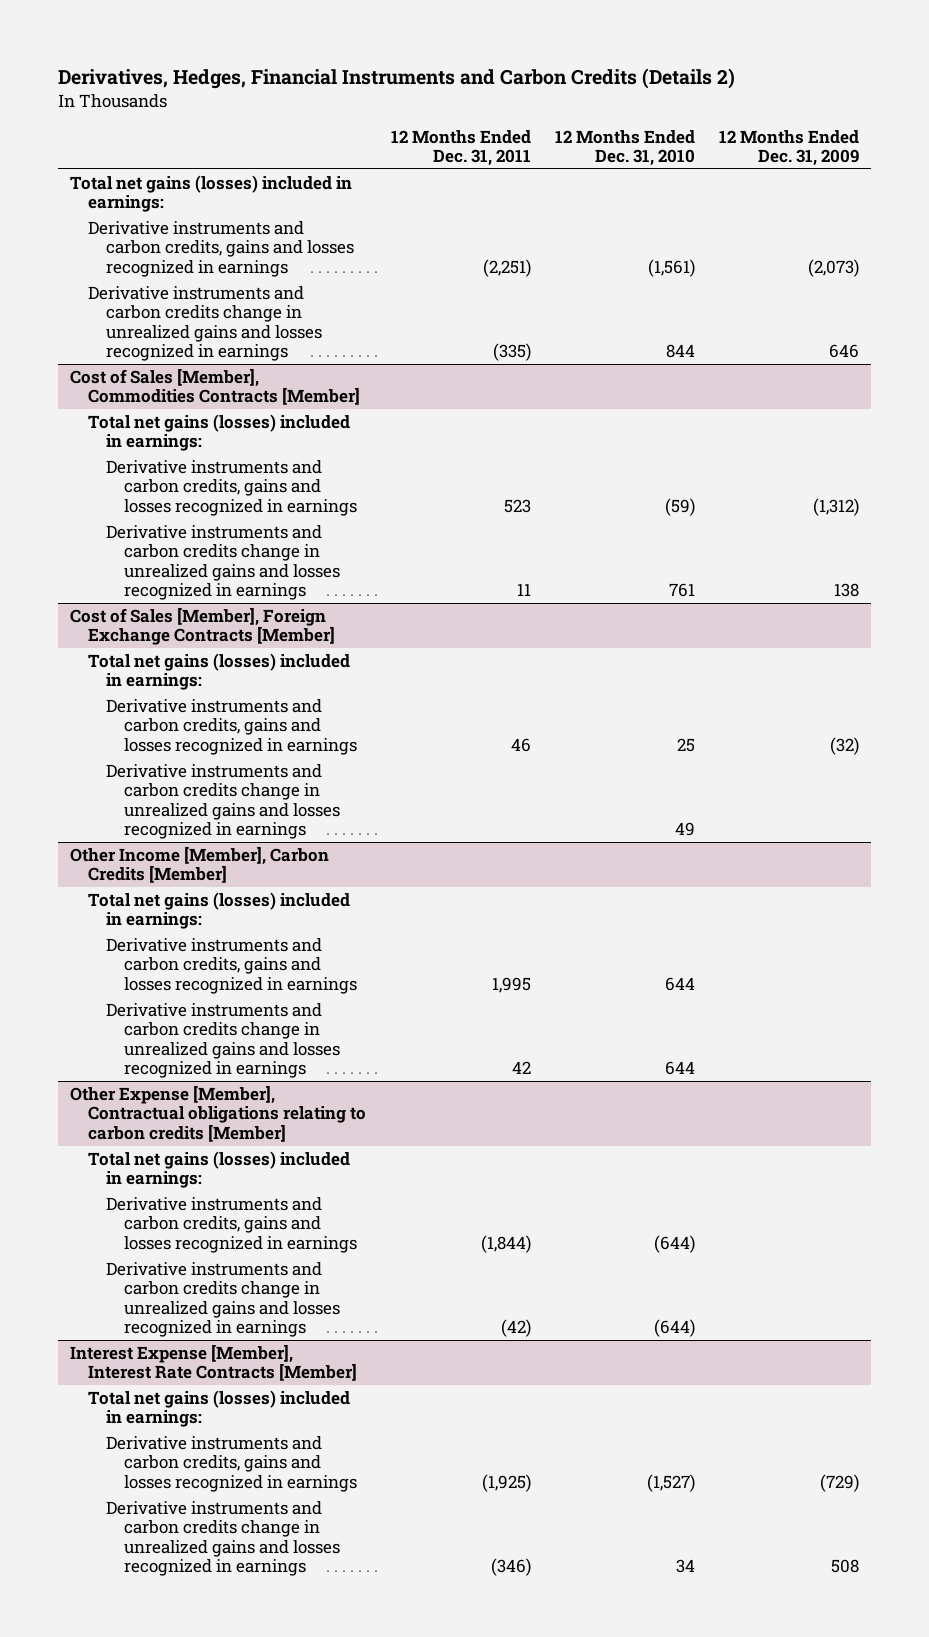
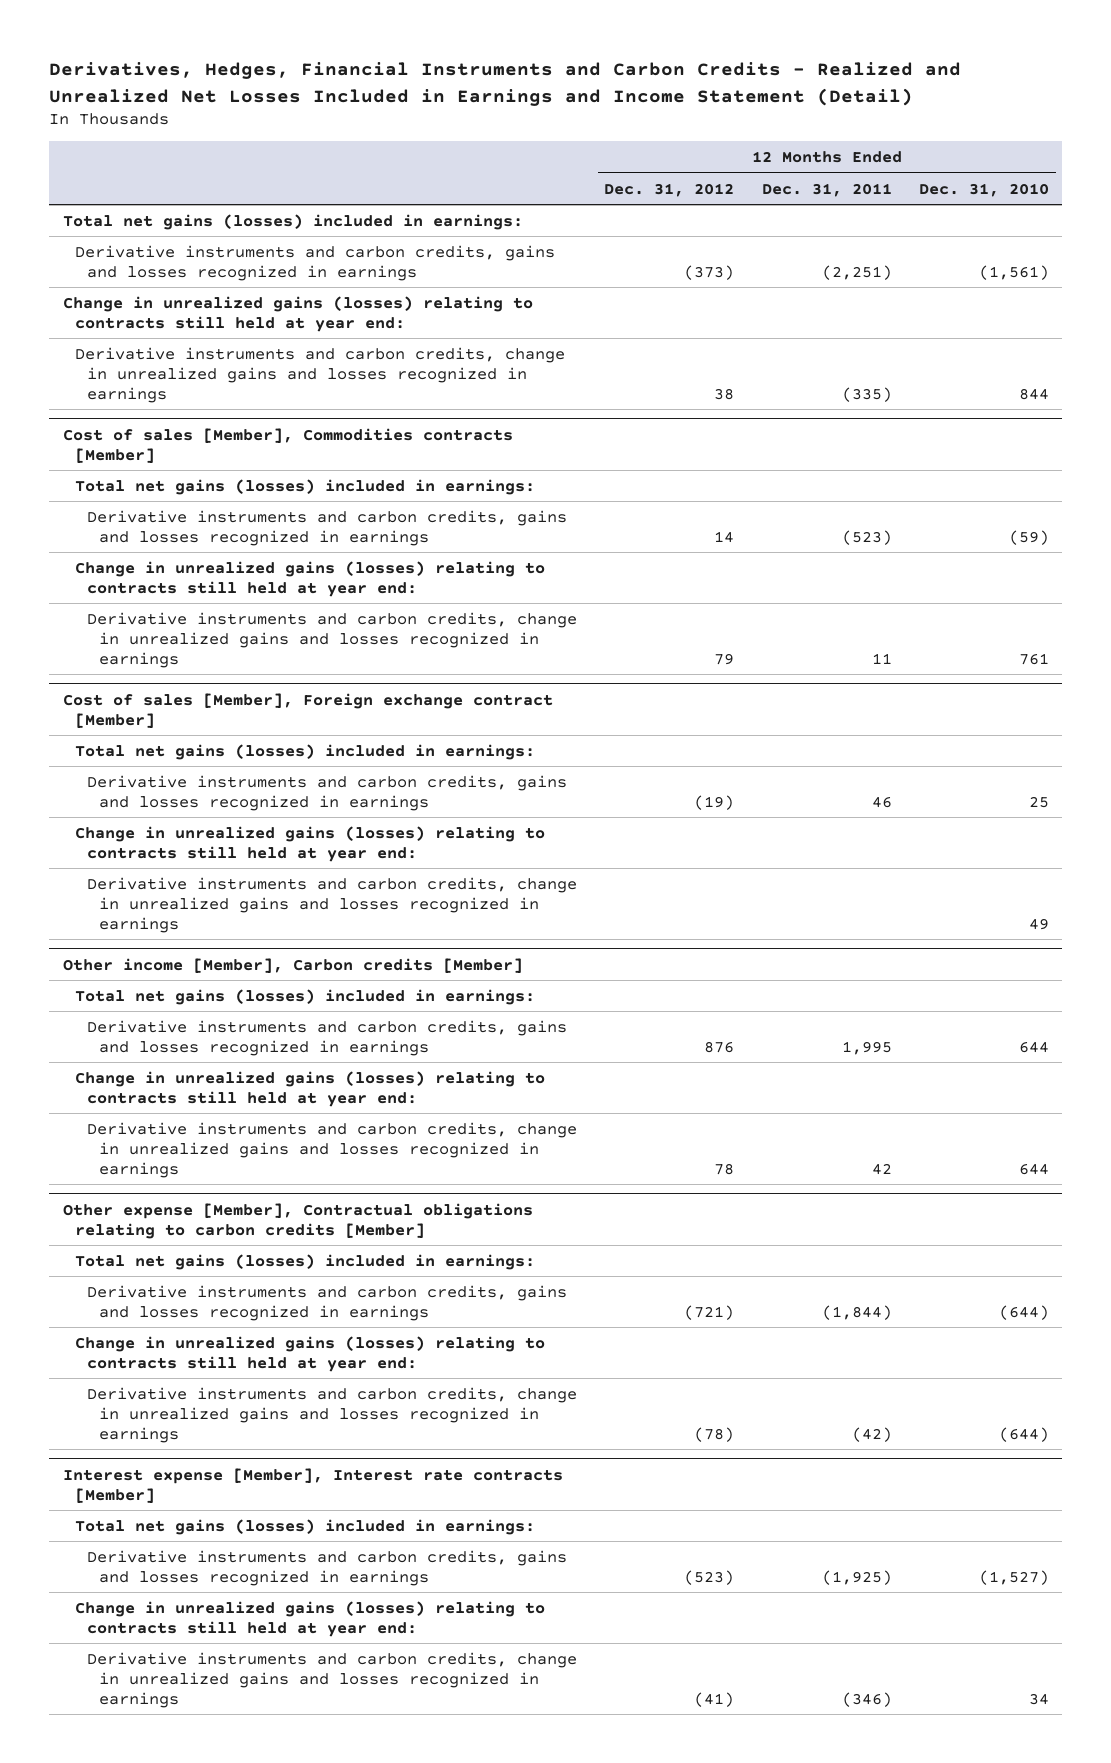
[58,68,736,90] Derivatives, Hedges, Financial Instruments and Carbon Credits (Details 2) -> [48,62,961,106] Derivatives, Hedges, Financial Instruments and Carbon Credits - Realized and Unrealized Net Losses Included in Earnings and Income Statement (Detail)
[718,129,859,166] 12 Months Ended Dec. 31, 2009 -> none
none -> [604,182,735,197] Dec. 31, 2012
none -> [62,295,533,332] Change in unrealized gains (losses) relating to contracts still held at year end:
[88,285,323,361] Derivative instruments and carbon credits change in unrealized gains and losses recognized in earnings -> [74,346,565,403] Derivative instruments and carbon credits, change in unrealized gains and losses recognized in earnings
[70,367,361,406] Cost of Sales [Member], Commodities Contracts [Member] -> [62,427,513,463] Cost of sales [Member], Commodities contracts [Member]
[503,498,531,513] 523 -> [841,529,892,545] (523)
none -> [74,560,545,597] Change in unrealized gains (losses) relating to contracts still held at year end:
[106,524,341,600] Derivative instruments and carbon credits change in unrealized gains and losses recognized in earnings -> [87,611,578,668] Derivative instruments and carbon credits, change in unrealized gains and losses recognized in earnings
[70,606,336,646] Cost of Sales [Member], Foreign Exchange Contracts [Member] -> [62,692,553,728] Cost of sales [Member], Foreign exchange contract [Member]
none -> [74,825,545,862] Change in unrealized gains (losses) relating to contracts still held at year end:
[106,763,341,839] Derivative instruments and carbon credits change in unrealized gains and losses recognized in earnings -> [87,876,578,933] Derivative instruments and carbon credits, change in unrealized gains and losses recognized in earnings
[70,845,330,884] Other Income [Member], Carbon Credits [Member] -> [62,957,523,973] Other income [Member], Carbon credits [Member]
none -> [74,1070,545,1107] Change in unrealized gains (losses) relating to contracts still held at year end:
[106,1002,341,1078] Derivative instruments and carbon credits change in unrealized gains and losses recognized in earnings -> [87,1121,578,1178] Derivative instruments and carbon credits, change in unrealized gains and losses recognized in earnings
[70,1084,367,1142] Other Expense [Member], Contractual obligations relating to carbon credits [Member] -> [62,1202,533,1239] Other expense [Member], Contractual obligations relating to carbon credits [Member]
none -> [74,1335,545,1372] Change in unrealized gains (losses) relating to contracts still held at year end:
[106,1261,341,1337] Derivative instruments and carbon credits change in unrealized gains and losses recognized in earnings -> [87,1386,578,1443] Derivative instruments and carbon credits, change in unrealized gains and losses recognized in earnings
[70,1343,358,1382] Interest Expense [Member], Interest Rate Contracts [Member] -> [62,1467,563,1503] Interest expense [Member], Interest rate contracts [Member]
none -> [74,1600,545,1637] Change in unrealized gains (losses) relating to contracts still held at year end:
[106,1500,341,1576] Derivative instruments and carbon credits change in unrealized gains and losses recognized in earnings -> [87,1651,578,1708] Derivative instruments and carbon credits, change in unrealized gains and losses recognized in earnings

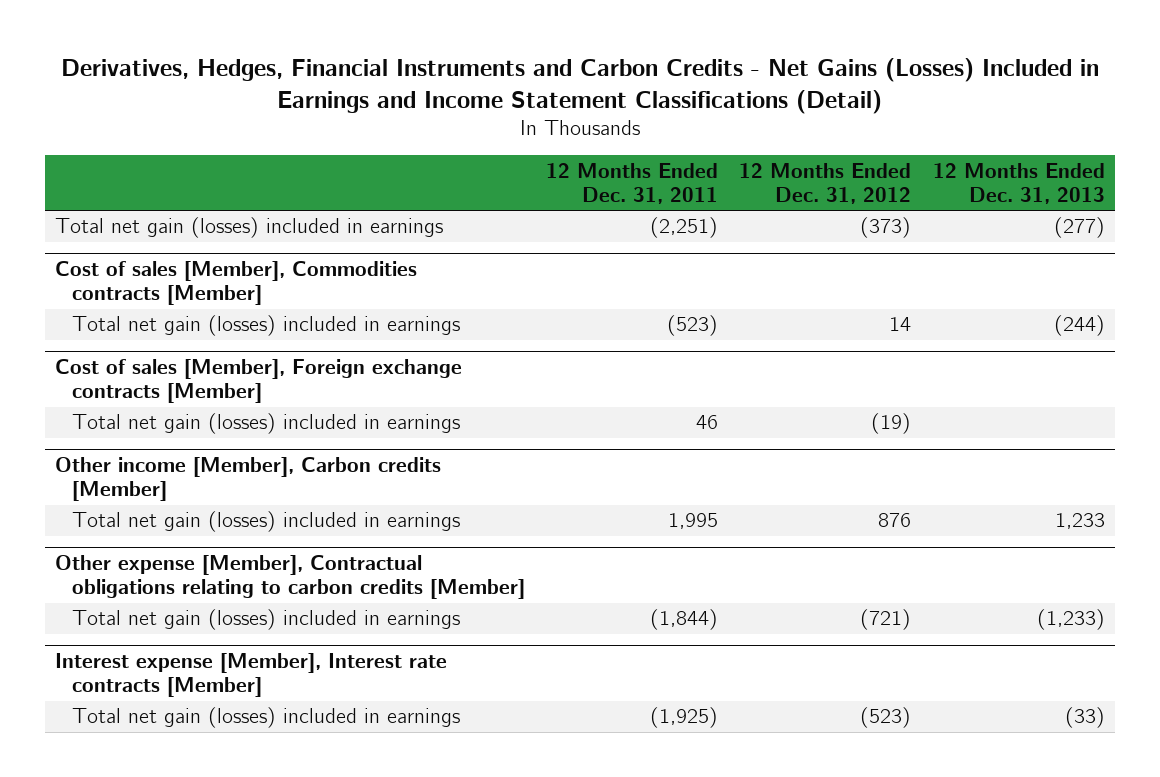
[48,62,961,106] Derivatives, Hedges, Financial Instruments and Carbon Credits - Realized and Unrealized Net Losses Included in Earnings and Income Statement (Detail) -> [60,58,1099,114] Derivatives, Hedges, Financial Instruments and Carbon Credits - Net Gains (Losses) Included in Earnings and Income Statement Classifications (Detail)
[918,182,1049,197] Dec. 31, 2010 -> none
none -> [932,162,1105,204] 12 Months Ended Dec. 31, 2013
[62,213,523,230] Total net gains (losses) included in earnings: -> none
[62,295,533,332] Change in unrealized gains (losses) relating to contracts still held at year end: -> none
[74,346,565,403] Derivative instruments and carbon credits, change in unrealized gains and losses recognized in earnings -> none
[74,244,555,281] Derivative instruments and carbon credits, gains and losses recognized in earnings -> [55,217,444,239] Total net gain (losses) included in earnings
[74,478,535,495] Total net gains (losses) included in earnings: -> none
[74,560,545,597] Change in unrealized gains (losses) relating to contracts still held at year end: -> none
[87,611,578,668] Derivative instruments and carbon credits, change in unrealized gains and losses recognized in earnings -> none
[74,743,535,760] Total net gains (losses) included in earnings: -> none
[74,825,545,862] Change in unrealized gains (losses) relating to contracts still held at year end: -> none
[87,876,578,933] Derivative instruments and carbon credits, change in unrealized gains and losses recognized in earnings -> none
[87,509,568,546] Derivative instruments and carbon credits, gains and losses recognized in earnings -> [71,315,460,337] Total net gain (losses) included in earnings
[62,692,553,728] Cost of sales [Member], Foreign exchange contract [Member] -> [55,359,463,404] Cost of sales [Member], Foreign exchange contracts [Member]
[87,774,568,811] Derivative instruments and carbon credits, gains and losses recognized in earnings -> [71,413,460,435] Total net gain (losses) included in earnings
[74,988,535,1005] Total net gains (losses) included in earnings: -> none
[74,1070,545,1107] Change in unrealized gains (losses) relating to contracts still held at year end: -> none
[87,1121,578,1178] Derivative instruments and carbon credits, change in unrealized gains and losses recognized in earnings -> none
[87,1019,568,1056] Derivative instruments and carbon credits, gains and losses recognized in earnings -> [71,511,460,533] Total net gain (losses) included in earnings
[74,1253,535,1270] Total net gains (losses) included in earnings: -> none
[74,1335,545,1372] Change in unrealized gains (losses) relating to contracts still held at year end: -> none
[87,1386,578,1443] Derivative instruments and carbon credits, change in unrealized gains and losses recognized in earnings -> none
[87,1284,568,1321] Derivative instruments and carbon credits, gains and losses recognized in earnings -> [71,609,460,631] Total net gain (losses) included in earnings
[74,1518,535,1535] Total net gains (losses) included in earnings: -> none
[74,1600,545,1637] Change in unrealized gains (losses) relating to contracts still held at year end: -> none
[87,1651,578,1708] Derivative instruments and carbon credits, change in unrealized gains and losses recognized in earnings -> none
[87,1549,568,1586] Derivative instruments and carbon credits, gains and losses recognized in earnings -> [71,707,460,729] Total net gain (losses) included in earnings

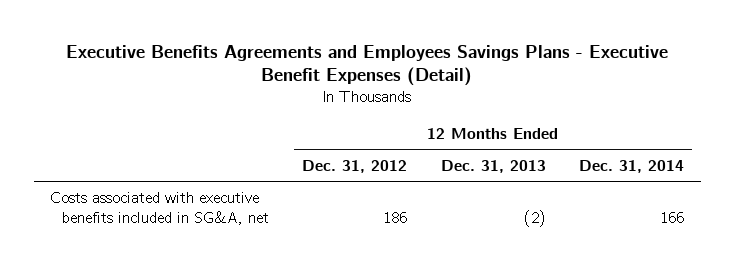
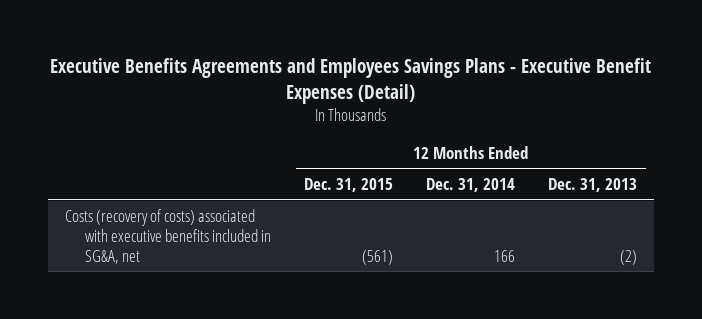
[302,159,408,173] Dec. 31, 2012 -> none
none -> [303,177,393,192] Dec. 31, 2015
[50,192,270,225] Costs associated with executive benefits included in SG&A, net -> [64,209,271,264] Costs (recovery of costs) associated with executive benefits included in SG&A, net

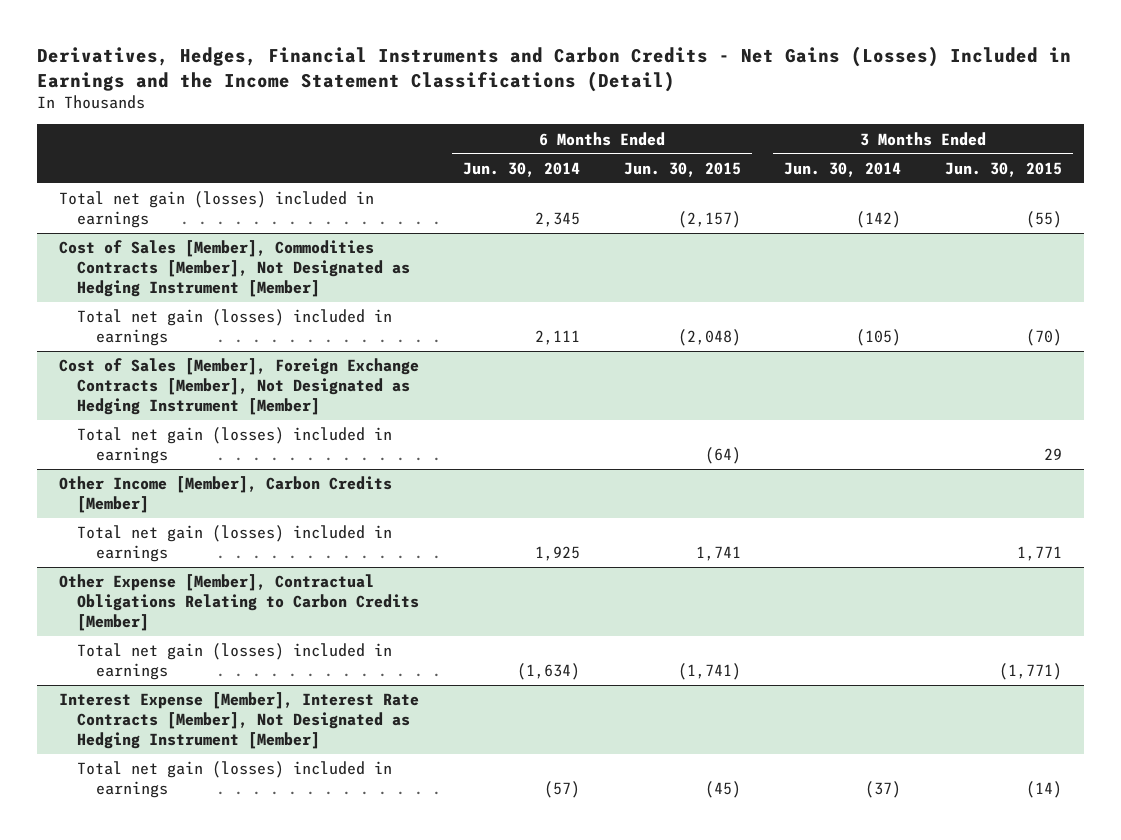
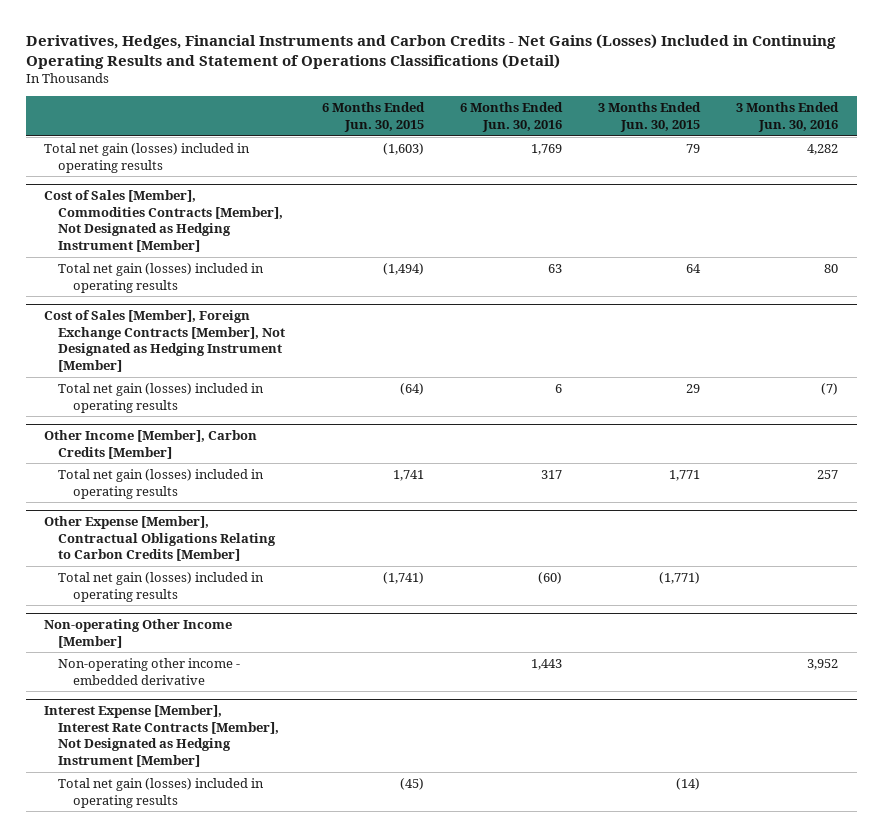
[36,45,1071,92] Derivatives, Hedges, Financial Instruments and Carbon Credits - Net Gains (Losses) Included in Earnings and the Income Statement Classifications (Detail) -> [25,33,836,69] Derivatives, Hedges, Financial Instruments and Carbon Credits - Net Gains (Losses) Included in Continuing Operating Results and Statement of Operations Classifications (Detail)
[462,161,580,177] Jun. 30, 2014 -> none
[784,161,902,177] Jun. 30, 2014 -> none
none -> [459,102,563,132] 6 Months Ended Jun. 30, 2016
none -> [736,102,840,132] 3 Months Ended Jun. 30, 2016
[58,191,374,229] Total net gain (losses) included in earnings -> [43,142,250,173] Total net gain (losses) included in operating results
[677,211,741,229] (2,157) -> [382,142,424,155] (1,603)
[1026,211,1063,229] (55) -> [686,143,701,153] 79
[77,309,393,347] Total net gain (losses) included in earnings -> [58,262,265,293] Total net gain (losses) included in operating results
[677,329,741,347] (2,048) -> [382,262,424,275] (1,494)
[1026,329,1063,347] (70) -> [686,263,702,273] 64
[77,427,393,465] Total net gain (losses) included in earnings -> [58,382,265,413] Total net gain (losses) included in operating results
[77,525,393,563] Total net gain (losses) included in earnings -> [58,468,265,499] Total net gain (losses) included in operating results
[77,643,393,681] Total net gain (losses) included in earnings -> [58,571,265,602] Total net gain (losses) included in operating results
none -> [43,619,232,648] Non-operating Other Income [Member]
none -> [58,657,241,685] Non-operating other income - embedded derivative
[77,761,393,799] Total net gain (losses) included in earnings -> [58,777,265,808] Total net gain (losses) included in operating results

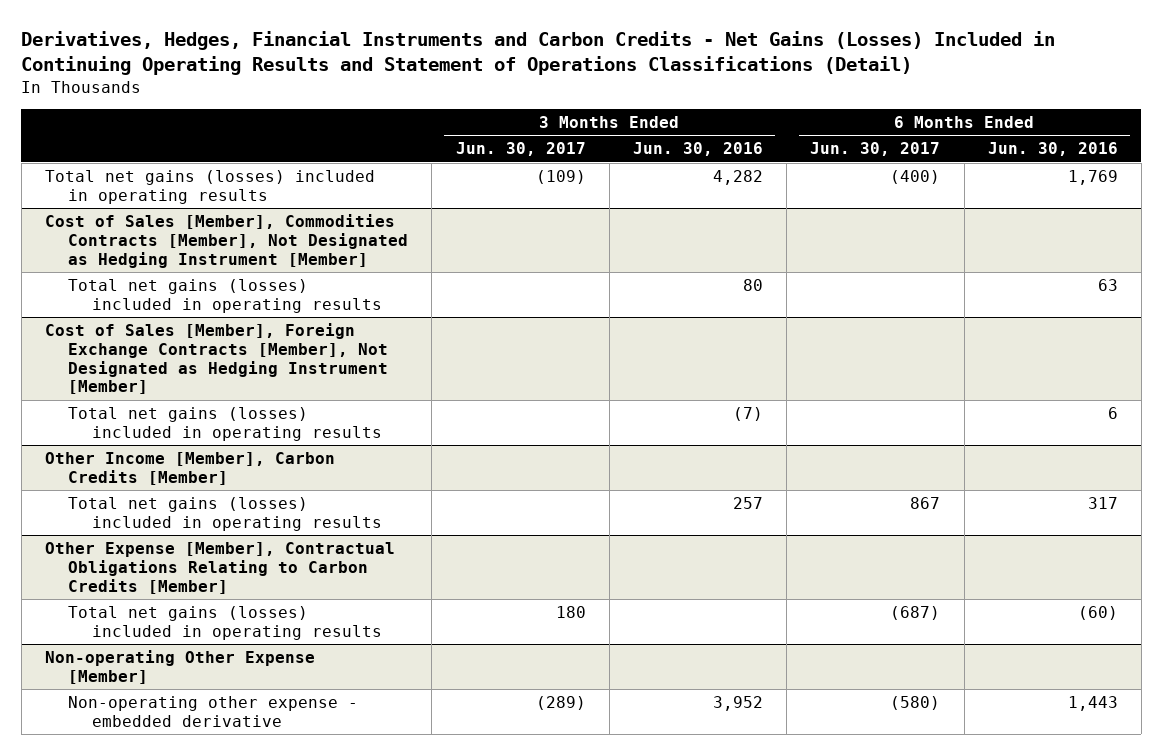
[321,102,425,132] 6 Months Ended Jun. 30, 2015 -> none
[598,102,702,132] 3 Months Ended Jun. 30, 2015 -> none
none -> [455,142,586,157] Jun. 30, 2017
none -> [810,142,941,157] Jun. 30, 2017
[43,142,250,173] Total net gain (losses) included in operating results -> [44,170,375,204] Total net gains (losses) included in operating results
[58,262,265,293] Total net gain (losses) included in operating results -> [68,279,382,313] Total net gains (losses) included in operating results
[58,382,265,413] Total net gain (losses) included in operating results -> [68,407,382,441] Total net gains (losses) included in operating results
[58,468,265,499] Total net gain (losses) included in operating results -> [68,497,382,531] Total net gains (losses) included in operating results
[43,705,280,767] Interest Expense [Member], Interest Rate Contracts [Member], Not Designated as Hedging Instrument [Member] -> none
[58,777,265,808] Total net gain (losses) included in operating results -> none
[58,571,265,602] Total net gain (losses) included in operating results -> [68,606,382,640] Total net gains (losses) included in operating results
[43,619,232,648] Non-operating Other Income [Member] -> [44,650,315,684] Non-operating Other Expense [Member]
[58,657,241,685] Non-operating other income - embedded derivative -> [68,696,359,727] Non-operating other expense - embedded derivative

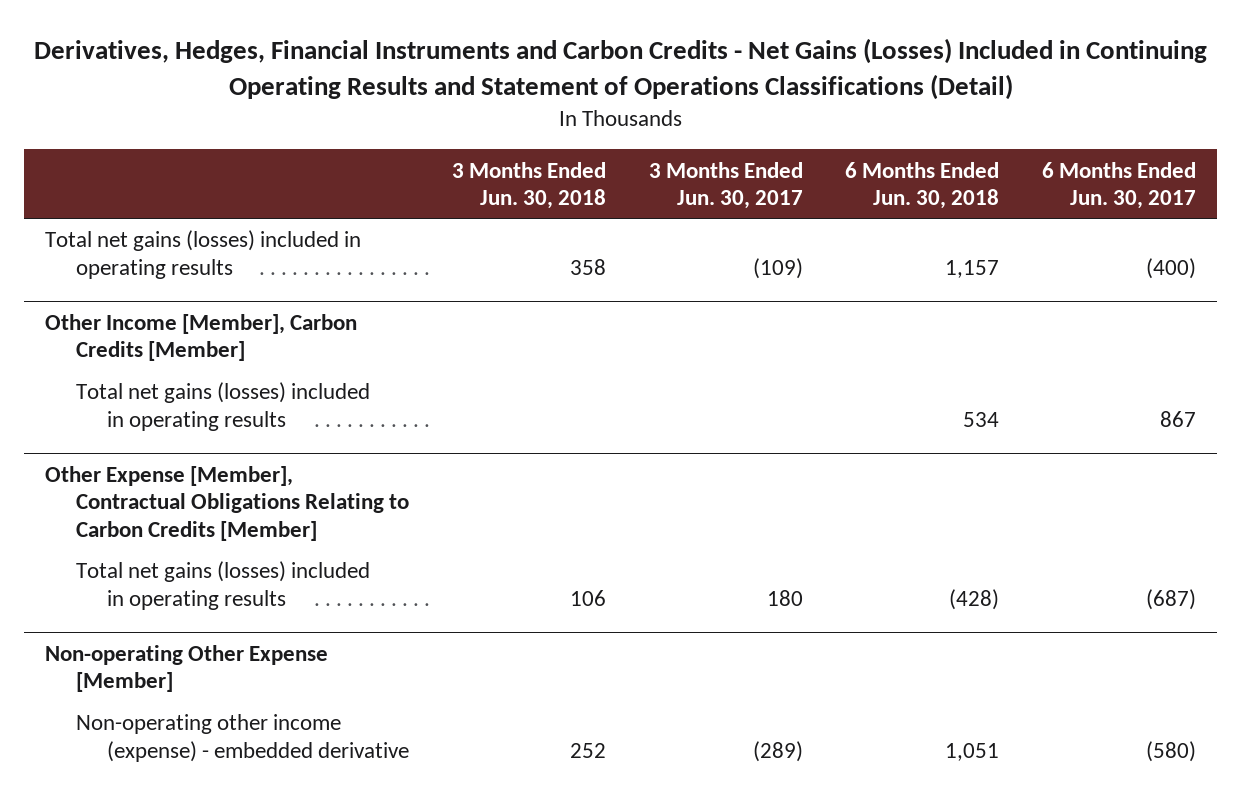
[632,142,763,157] Jun. 30, 2016 -> none
[987,142,1118,157] Jun. 30, 2016 -> none
none -> [451,161,606,209] 3 Months Ended Jun. 30, 2018
none -> [845,161,1000,209] 6 Months Ended Jun. 30, 2018
[44,214,409,268] Cost of Sales [Member], Commodities Contracts [Member], Not Designated as Hedging Instrument [Member] -> none
[68,279,382,313] Total net gains (losses) included in operating results -> none
[44,323,389,395] Cost of Sales [Member], Foreign Exchange Contracts [Member], Not Designated as Hedging Instrument [Member] -> none
[68,407,382,441] Total net gains (losses) included in operating results -> none
[68,696,359,727] Non-operating other expense - embedded derivative -> [76,714,410,762] Non-operating other income (expense) - embedded derivative

